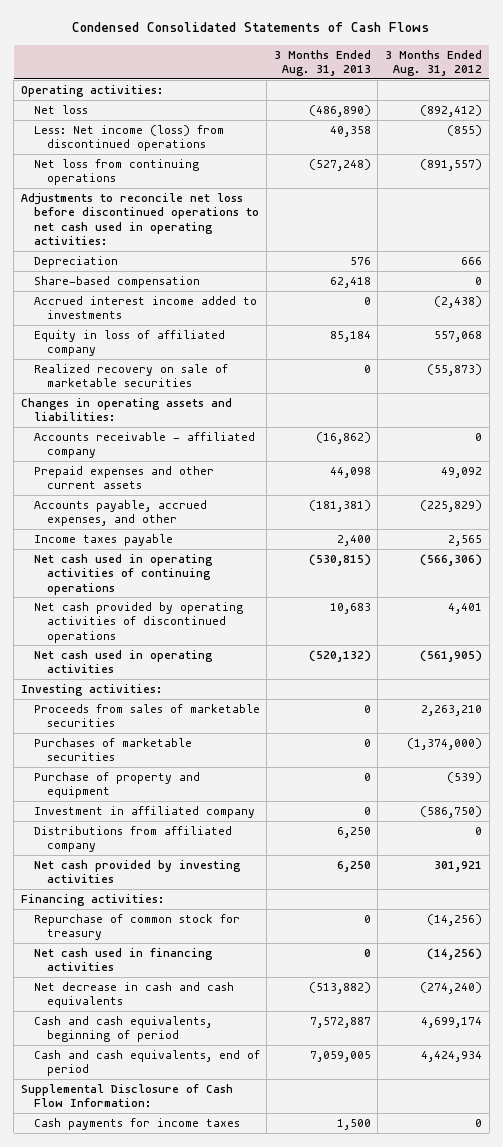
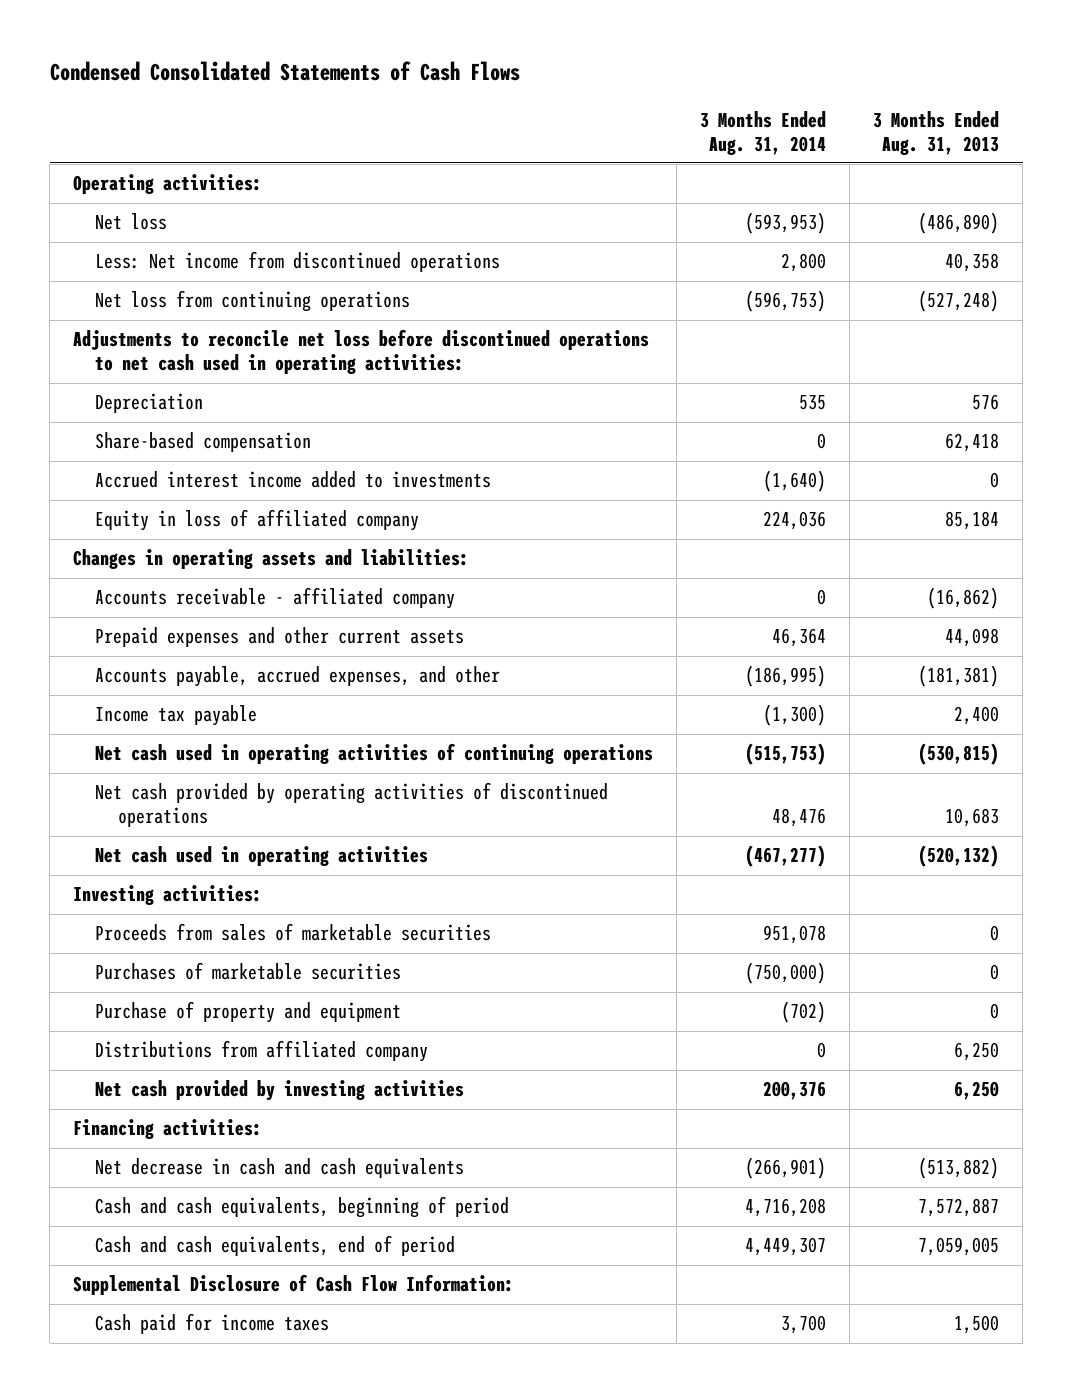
[384,49,482,76] 3 Months Ended Aug. 31, 2012 -> none
none -> [700,110,827,155] 3 Months Ended Aug. 31, 2014
[33,125,224,152] Less: Net income (loss) from discontinued operations -> [95,251,501,273] Less: Net income from discontinued operations
[33,364,228,388] Realized recovery on sale of marketable securities -> none
[33,534,173,547] Income taxes payable -> [95,705,258,727] Income tax payable
[33,806,255,819] Investment in affiliated company -> none
[33,914,240,941] Repurchase of common stock for treasury -> none
[33,948,213,972] Net cash used in financing activities -> none
[33,1118,240,1131] Cash payments for income taxes -> [95,1313,330,1335] Cash paid for income taxes

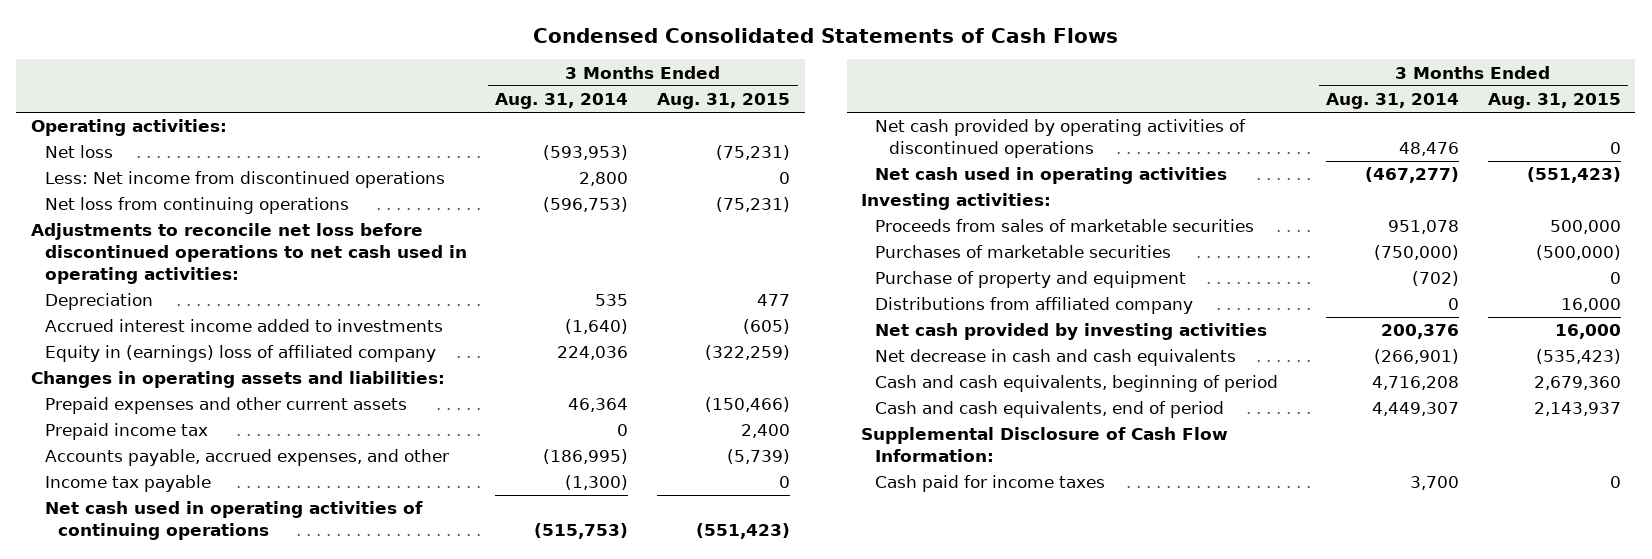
[873,110,1000,155] 3 Months Ended Aug. 31, 2013 -> none
none -> [657,93,791,110] Aug. 31, 2015
[95,432,312,453] Share-based compensation -> none
[95,509,420,532] Equity in loss of affiliated company -> [44,345,436,363] Equity in (earnings) loss of affiliated company
[95,587,456,610] Accounts receivable - affiliated company -> none
none -> [44,423,208,441] Prepaid income tax
[72,1119,262,1140] Financing activities: -> none

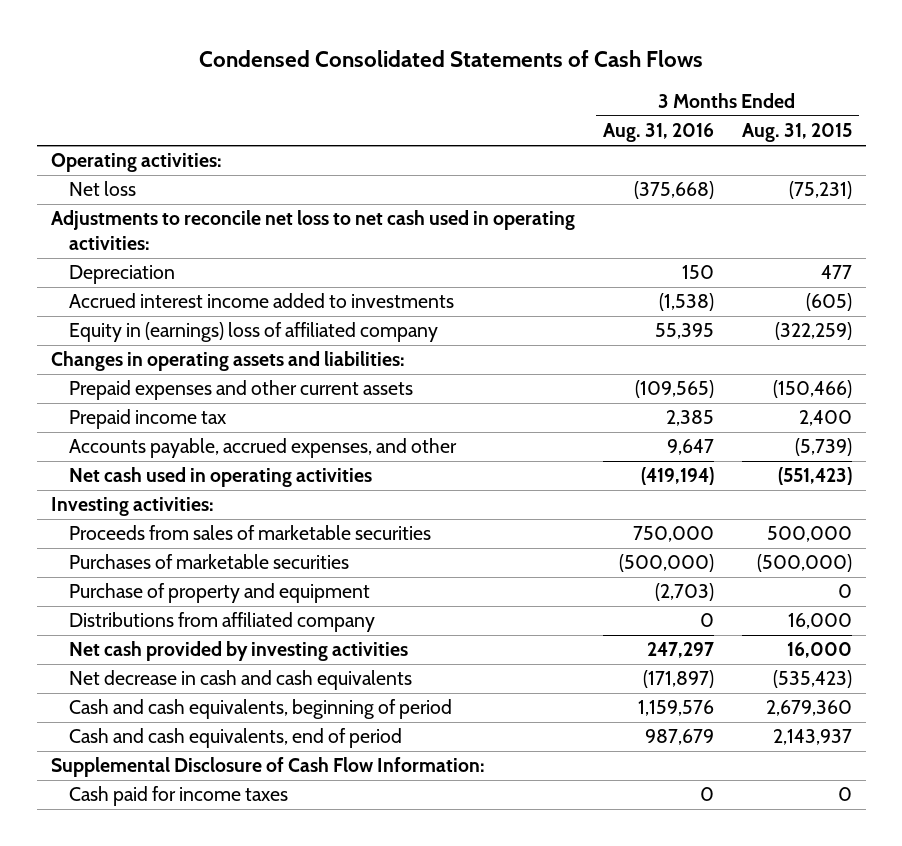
[495,93,629,110] Aug. 31, 2014 -> none
none -> [602,123,714,143] Aug. 31, 2016
[44,171,445,189] Less: Net income from discontinued operations -> none
[44,197,349,215] Net loss from continuing operations -> none
[30,223,467,284] Adjustments to reconcile net loss before discontinued operations to net cash used in operating activities: -> [50,210,575,250] Adjustments to reconcile net loss to net cash used in operating activities:
[44,475,211,493] Income tax payable -> none
[44,501,423,541] Net cash used in operating activities of continuing operations -> none
[875,119,1247,159] Net cash provided by operating activities of discontinued operations -> none

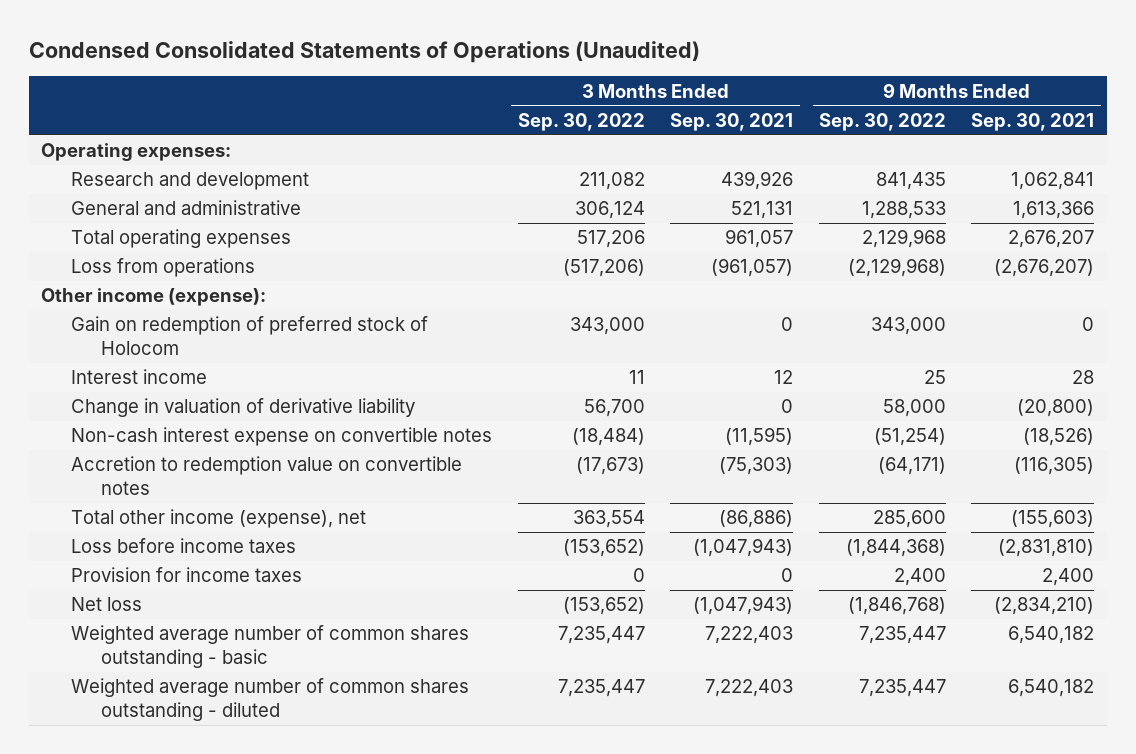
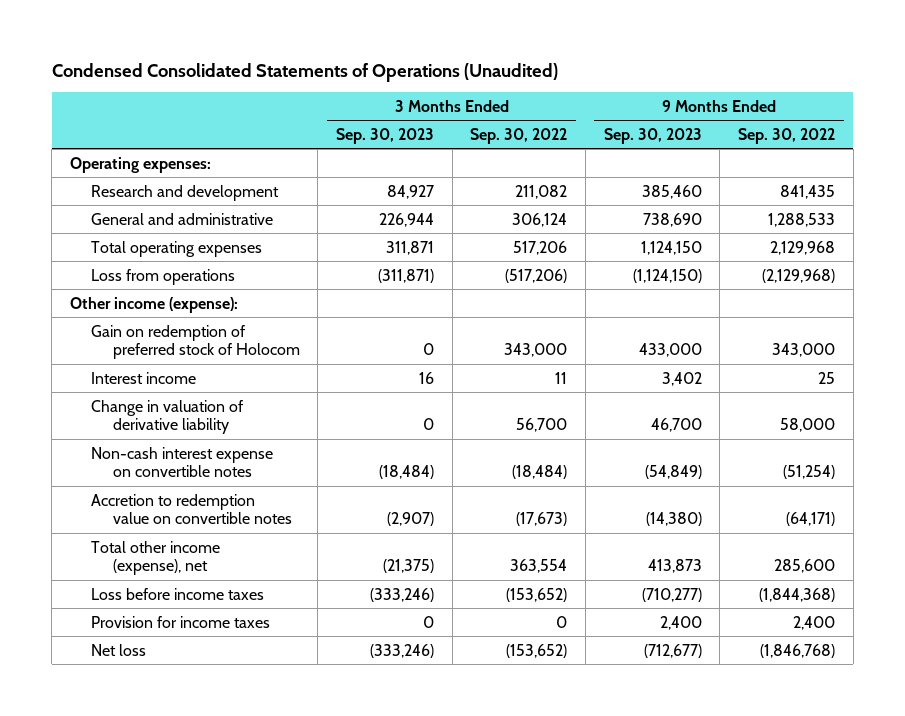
[670,113,794,132] Sep. 30, 2021 -> none
[971,113,1095,132] Sep. 30, 2021 -> none
none -> [335,127,434,144] Sep. 30, 2023
none -> [603,127,702,144] Sep. 30, 2023
[71,625,470,669] Weighted average number of common shares outstanding - basic -> none
[71,678,470,722] Weighted average number of common shares outstanding - diluted -> none

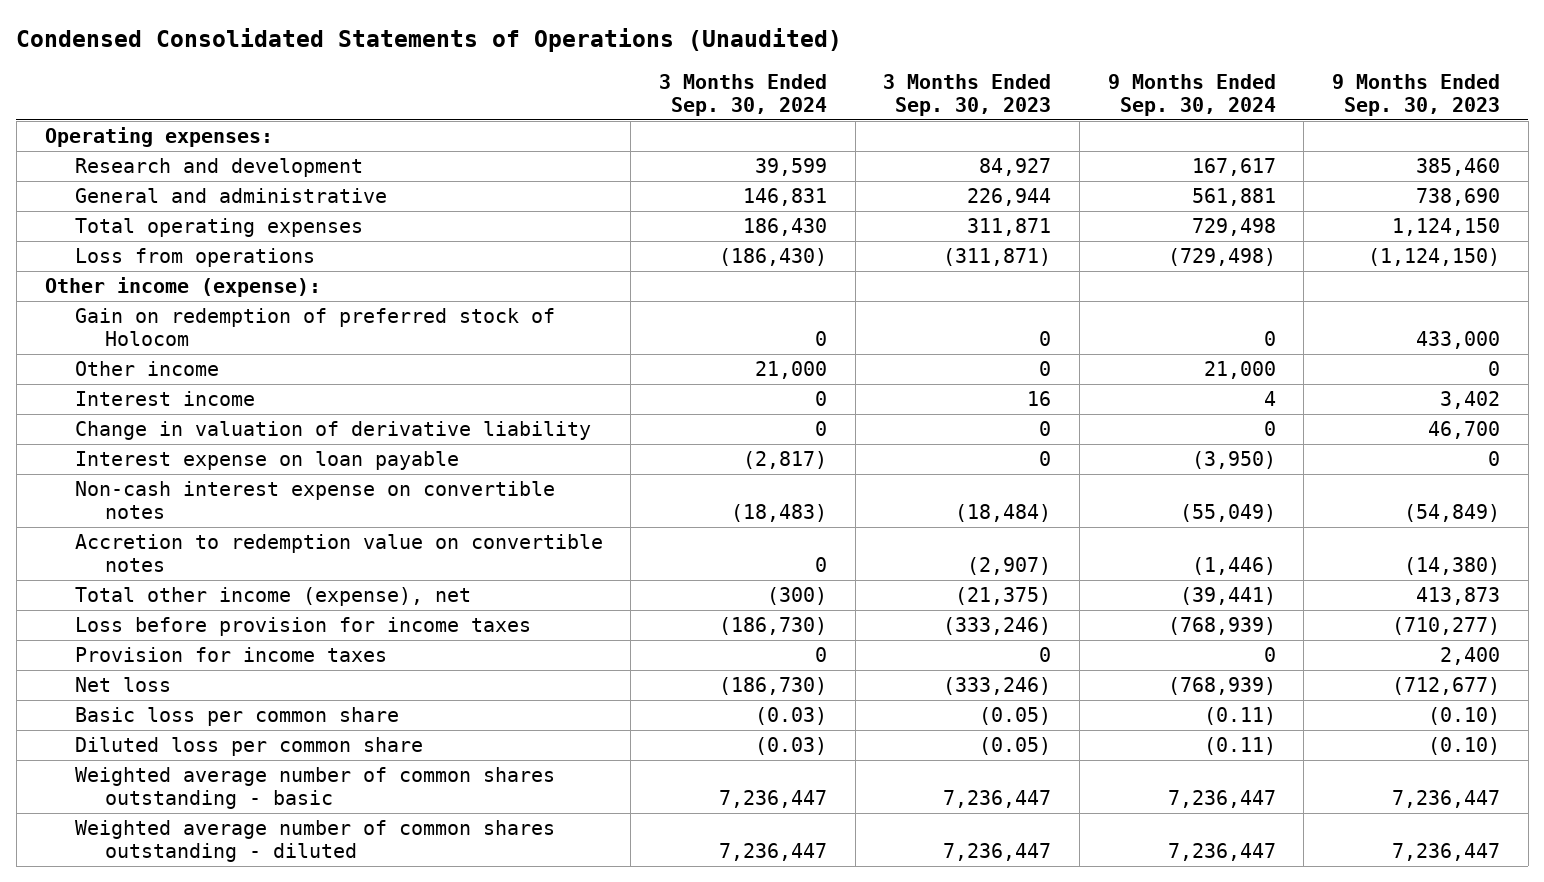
[470,127,568,144] Sep. 30, 2022 -> none
[737,127,835,144] Sep. 30, 2022 -> none
none -> [658,74,827,117] 3 Months Ended Sep. 30, 2024
none -> [1107,74,1276,117] 9 Months Ended Sep. 30, 2024
none -> [74,361,219,377] Other income
none -> [74,451,459,471] Interest expense on loan payable
[91,587,265,600] Loss before income taxes -> [74,617,531,637] Loss before provision for income taxes
none -> [74,707,399,727] Basic loss per common share
none -> [74,737,423,757] Diluted loss per common share
none -> [74,767,555,810] Weighted average number of common shares outstanding - basic
none -> [74,820,555,863] Weighted average number of common shares outstanding - diluted

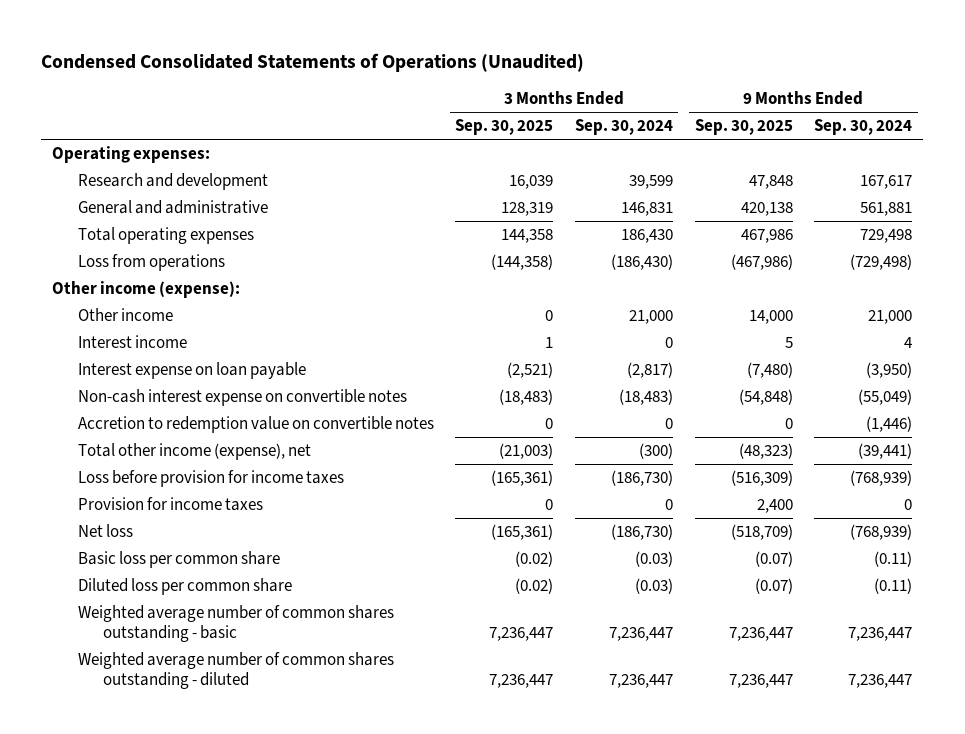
[883,74,1052,117] 3 Months Ended Sep. 30, 2023 -> none
[1331,74,1500,117] 9 Months Ended Sep. 30, 2023 -> none
none -> [455,119,554,136] Sep. 30, 2025
none -> [694,119,793,136] Sep. 30, 2025
[74,308,555,347] Gain on redemption of preferred stock of Holocom -> none
[74,421,591,441] Change in valuation of derivative liability -> none

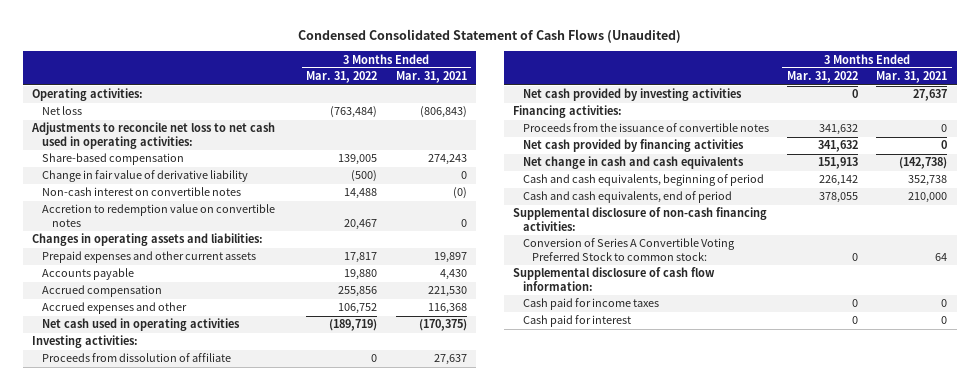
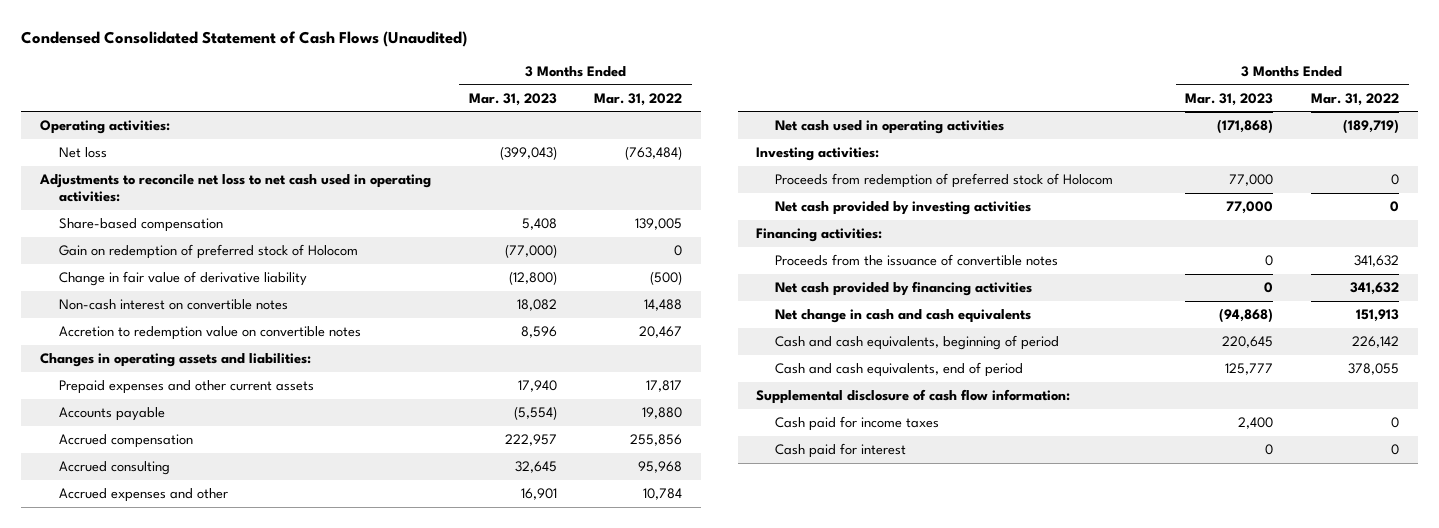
[395,71,467,84] Mar. 31, 2021 -> none
none -> [468,92,557,106] Mar. 31, 2023
none -> [58,244,358,260] Gain on redemption of preferred stock of Holocom
none -> [58,461,170,476] Accrued consulting
[338,303,378,315] 106,752 -> [643,488,683,501] 10,784
[41,353,231,363] Proceeds from dissolution of affiliate -> none
none -> [775,173,1114,189] Proceeds from redemption of preferred stock of Holocom
[512,207,767,231] Supplemental disclosure of non-cash financing activities: -> none
[522,238,735,261] Conversion of Series A Convertible Voting Preferred Stock to common stock: -> none

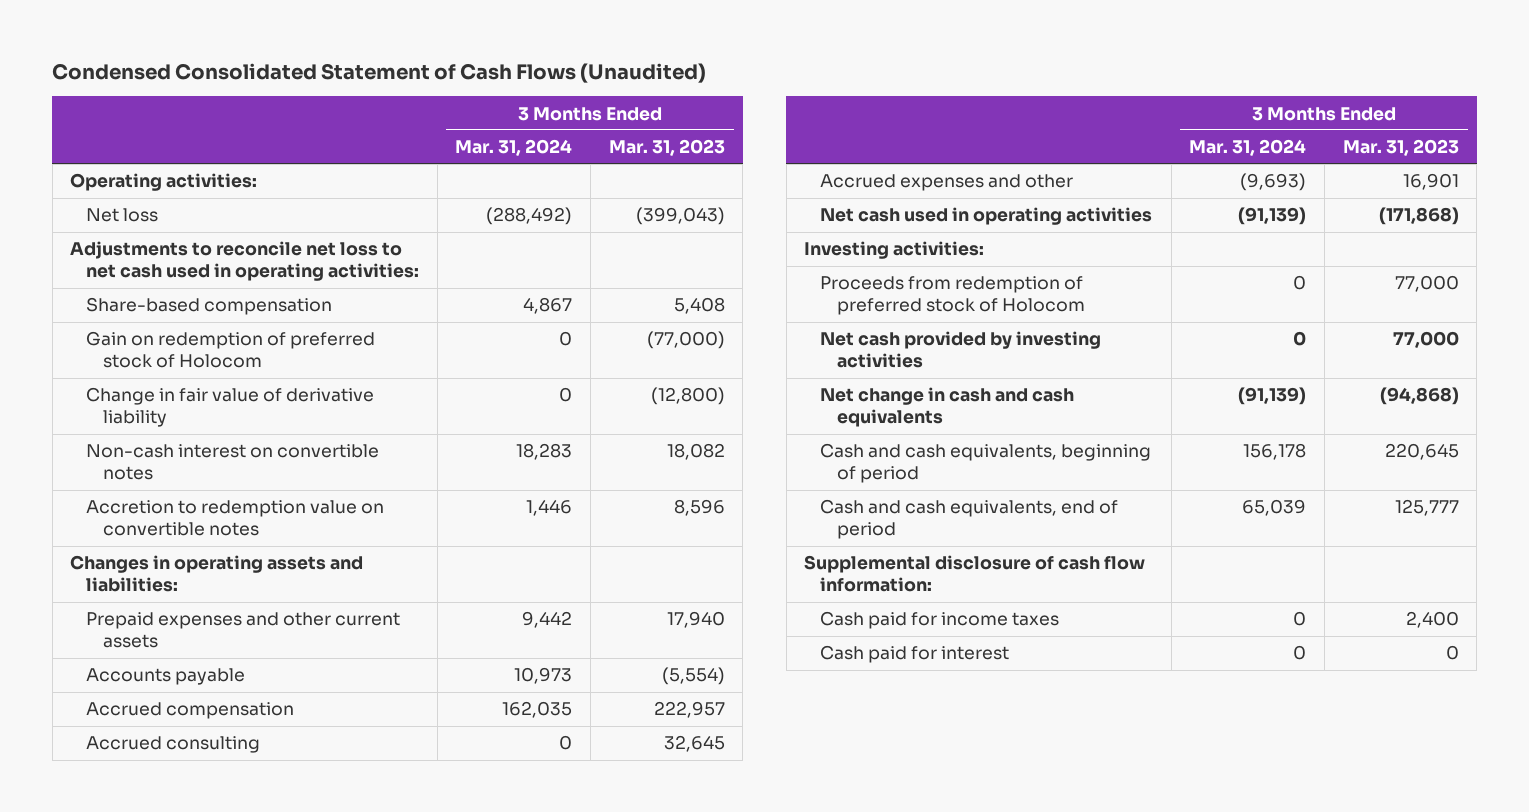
[594,92,683,106] Mar. 31, 2022 -> none
none -> [455,139,573,157] Mar. 31, 2024
[756,228,883,243] Financing activities: -> none
[775,254,1059,267] Proceeds from the issuance of convertible notes -> none
[775,281,1033,297] Net cash provided by financing activities -> none

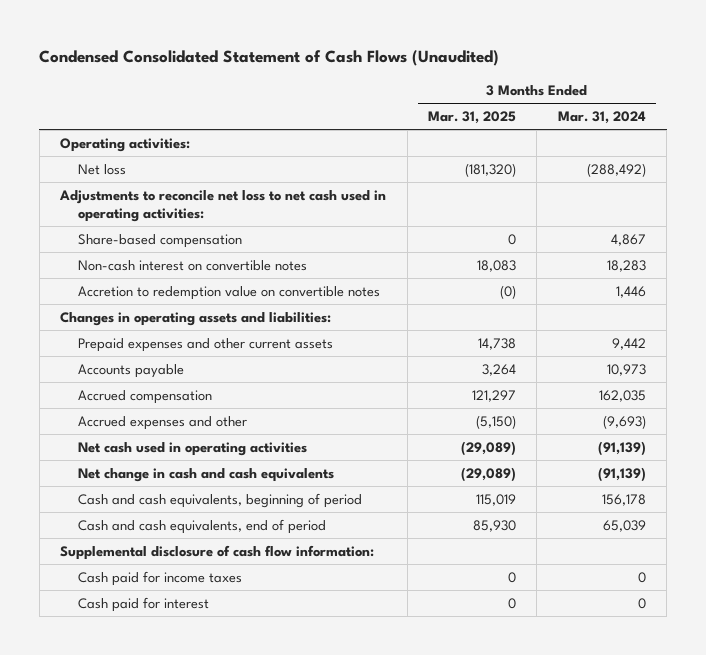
[608,139,725,157] Mar. 31, 2023 -> none
none -> [428,111,517,125] Mar. 31, 2025
[86,331,376,369] Gain on redemption of preferred stock of Holocom -> none
[86,387,375,428] Change in fair value of derivative liability -> none
[86,736,261,754] Accrued consulting -> none
[804,241,985,260] Investing activities: -> none
[820,276,1085,316] Proceeds from redemption of preferred stock of Holocom -> none
[820,331,1102,369] Net cash provided by investing activities -> none

